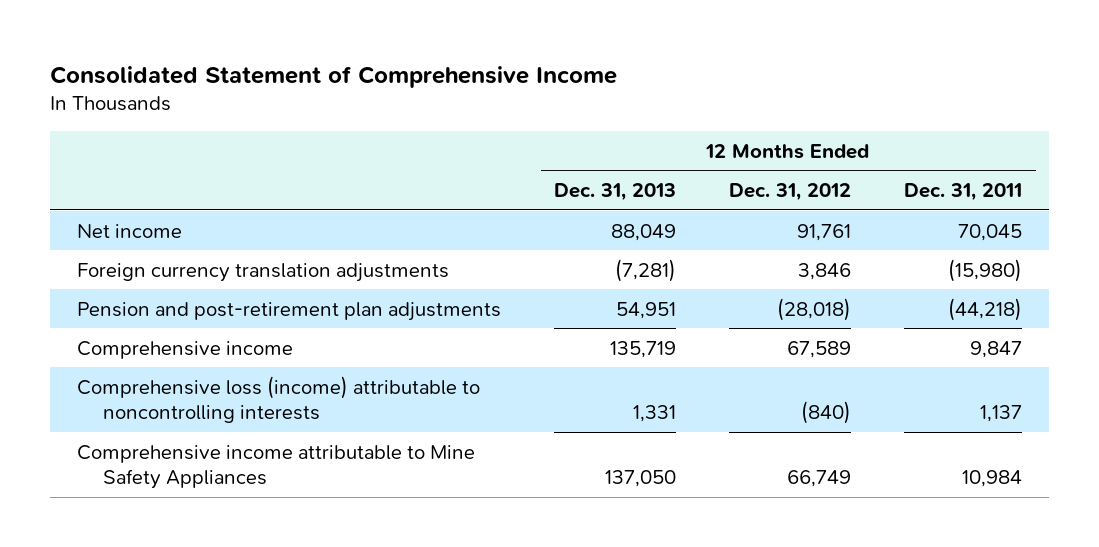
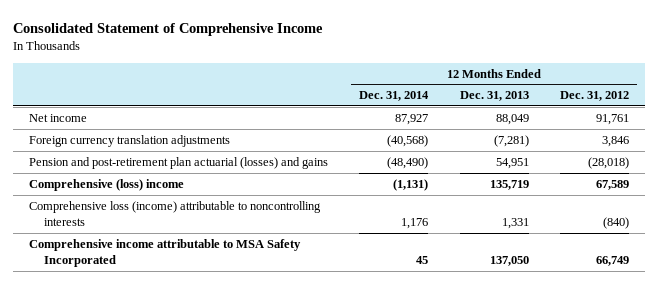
[904,183,1023,202] Dec. 31, 2011 -> none
none -> [359,91,430,102] Dec. 31, 2014
[77,301,502,321] Pension and post-retirement plan adjustments -> [28,156,328,169] Pension and post-retirement plan actuarial (losses) and gains
[77,340,294,359] Comprehensive income -> [28,178,184,191] Comprehensive (loss) income
[77,444,476,490] Comprehensive income attributable to Mine Safety Appliances -> [28,238,301,268] Comprehensive income attributable to MSA Safety Incorporated

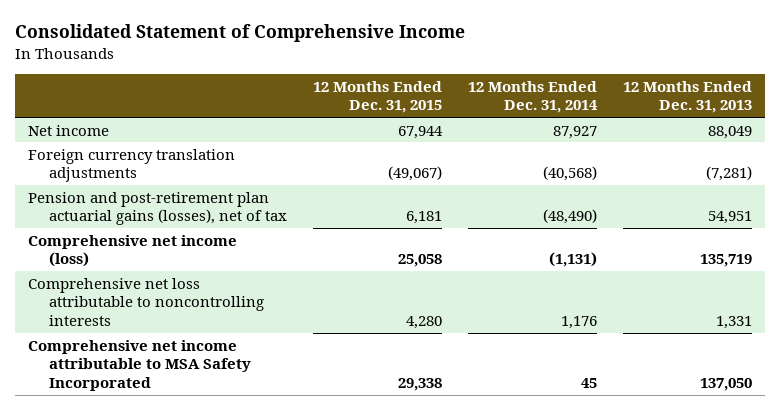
[560,91,630,102] Dec. 31, 2012 -> none
none -> [312,80,442,114] 12 Months Ended Dec. 31, 2015
[28,156,328,169] Pension and post-retirement plan actuarial (losses) and gains -> [27,191,287,226] Pension and post-retirement plan actuarial gains (losses), net of tax
[28,178,184,191] Comprehensive (loss) income -> [27,234,237,268] Comprehensive net income (loss)
[28,200,321,227] Comprehensive loss (income) attributable to noncontrolling interests -> [27,277,264,327] Comprehensive net loss attributable to noncontrolling interests
[28,238,301,268] Comprehensive income attributable to MSA Safety Incorporated -> [27,339,251,392] Comprehensive net income attributable to MSA Safety Incorporated

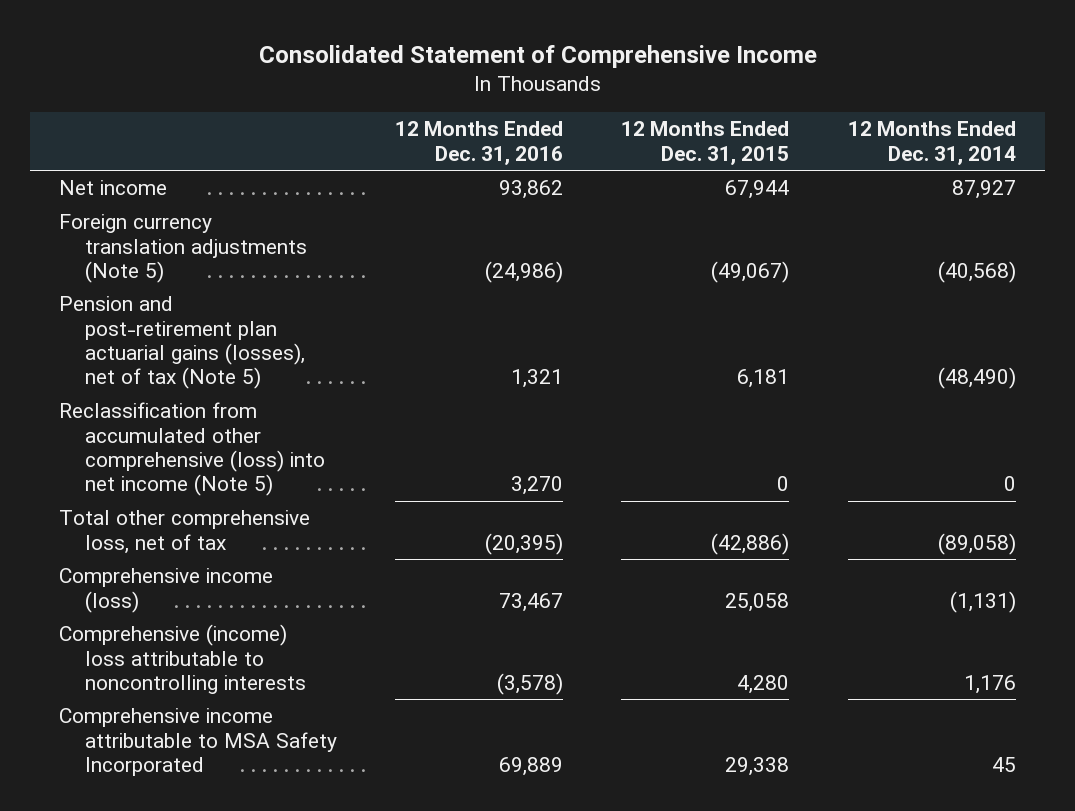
[622,80,752,114] 12 Months Ended Dec. 31, 2013 -> none
none -> [395,121,564,165] 12 Months Ended Dec. 31, 2016
[27,148,235,183] Foreign currency translation adjustments -> [59,214,307,284] Foreign currency translation adjustments (Note 5)
[27,191,287,226] Pension and post-retirement plan actuarial gains (losses), net of tax -> [59,296,305,390] Pension and post-retirement plan actuarial gains (losses), net of tax (Note 5)
none -> [59,402,325,497] Reclassification from accumulated other comprehensive (loss) into net income (Note 5)
none -> [59,510,311,554] Total other comprehensive loss, net of tax
[27,234,237,268] Comprehensive net income (loss) -> [59,568,274,613] Comprehensive income (loss)
[27,277,264,327] Comprehensive net loss attributable to noncontrolling interests -> [59,624,306,695] Comprehensive (income) loss attributable to noncontrolling interests
[27,339,251,392] Comprehensive net income attributable to MSA Safety Incorporated -> [59,708,337,777] Comprehensive income attributable to MSA Safety Incorporated

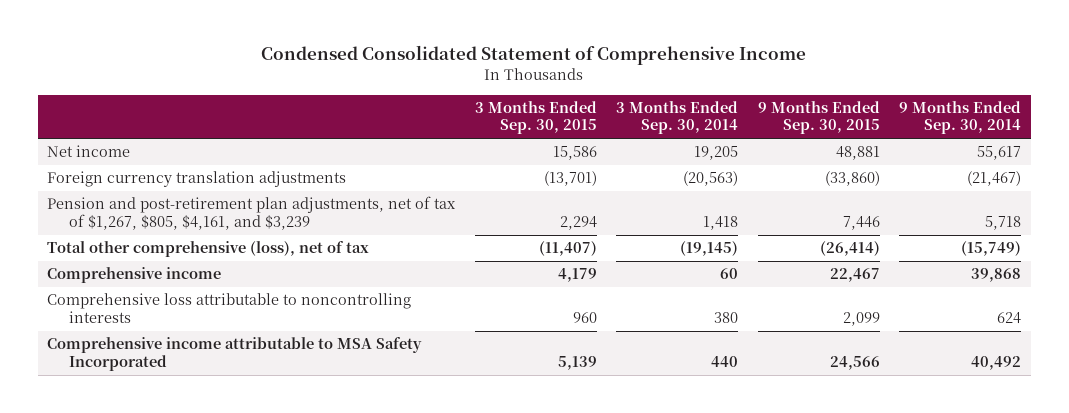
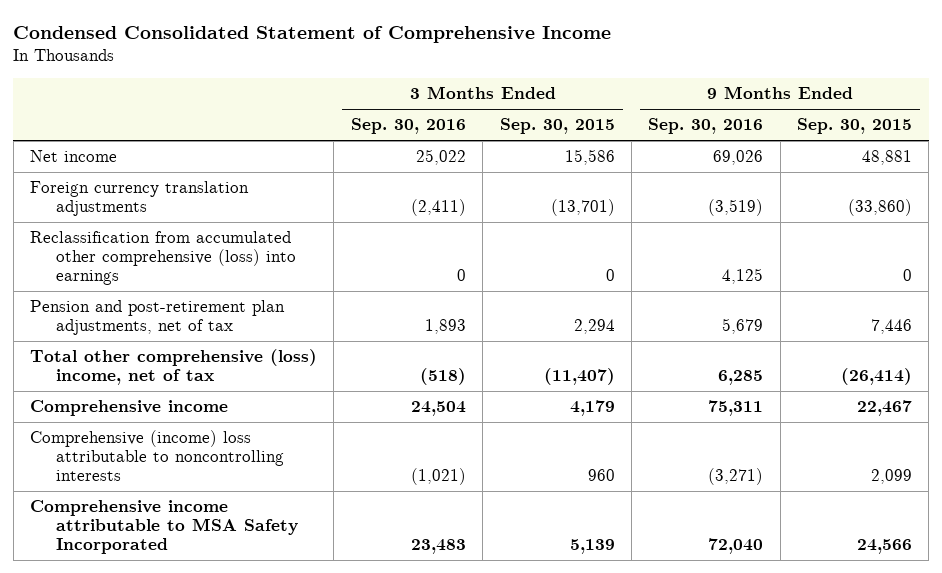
[616,100,739,135] 3 Months Ended Sep. 30, 2014 -> none
[899,100,1022,135] 9 Months Ended Sep. 30, 2014 -> none
none -> [350,118,466,135] Sep. 30, 2016
none -> [648,118,764,135] Sep. 30, 2016
none -> [30,231,297,286] Reclassification from accumulated other comprehensive (loss) into earnings
[47,196,457,230] Pension and post-retirement plan adjustments, net of tax of $1,267, $805, $4,161, and $3,239 -> [30,300,286,336] Pension and post-retirement plan adjustments, net of tax
[47,241,370,258] Total other comprehensive (loss), net of tax -> [30,349,318,386] Total other comprehensive (loss) income, net of tax
[47,293,412,323] Comprehensive loss attributable to noncontrolling interests -> [30,430,285,482] Comprehensive (income) loss attributable to noncontrolling interests

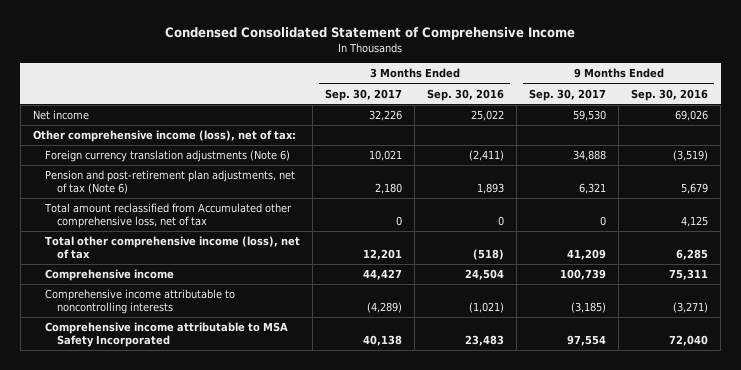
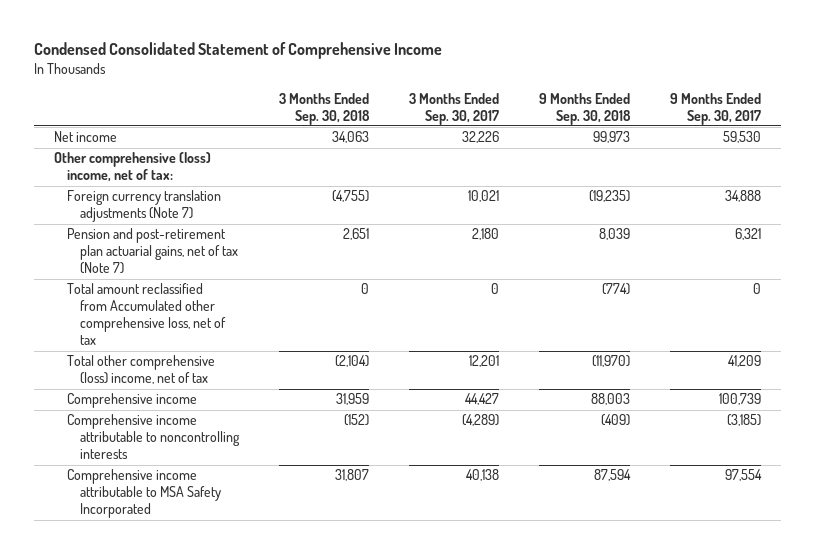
[427,88,505,101] Sep. 30, 2016 -> none
[631,88,709,101] Sep. 30, 2016 -> none
none -> [279,92,371,125] 3 Months Ended Sep. 30, 2018
none -> [538,92,631,125] 9 Months Ended Sep. 30, 2018
[32,130,296,143] Other comprehensive income (loss), net of tax: -> [53,152,211,183] Other comprehensive (loss) income, net of tax:
[45,150,291,163] Foreign currency translation adjustments (Note 6) -> [67,190,222,223] Foreign currency translation adjustments (Note 7)
[45,170,296,195] Pension and post-retirement plan adjustments, net of tax (Note 6) -> [67,228,239,275] Pension and post-retirement plan actuarial gains, net of tax (Note 7)
[45,236,301,260] Total other comprehensive income (loss), net of tax -> [67,355,216,385] Total other comprehensive (loss) income, net of tax

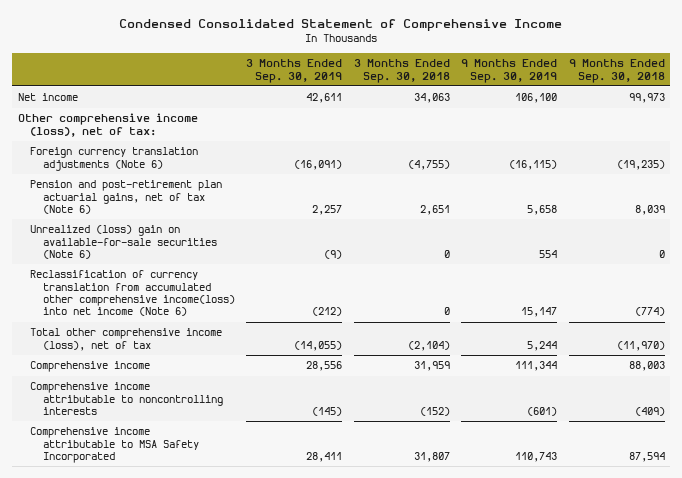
[409,92,500,125] 3 Months Ended Sep. 30, 2017 -> none
[669,92,761,125] 9 Months Ended Sep. 30, 2017 -> none
none -> [246,59,343,83] 3 Months Ended Sep. 30, 2019
none -> [461,59,558,83] 9 Months Ended Sep. 30, 2019
[53,152,211,183] Other comprehensive (loss) income, net of tax: -> [17,113,198,137] Other comprehensive income (loss), net of tax:
[67,190,222,223] Foreign currency translation adjustments (Note 7) -> [30,147,199,171] Foreign currency translation adjustments (Note 6)
[67,228,239,275] Pension and post-retirement plan actuarial gains, net of tax (Note 7) -> [30,180,223,215] Pension and post-retirement plan actuarial gains, net of tax (Note 6)
none -> [30,225,217,260] Unrealized (loss) gain on available-for-sale securities (Note 6)
[67,283,227,346] Total amount reclassified from Accumulated other comprehensive loss, net of tax -> [30,270,235,317] Reclassification of currency translation from accumulated other comprehensive income(loss) into net income (Note 6)
[67,355,216,385] Total other comprehensive (loss) income, net of tax -> [30,328,223,351] Total other comprehensive income (loss), net of tax

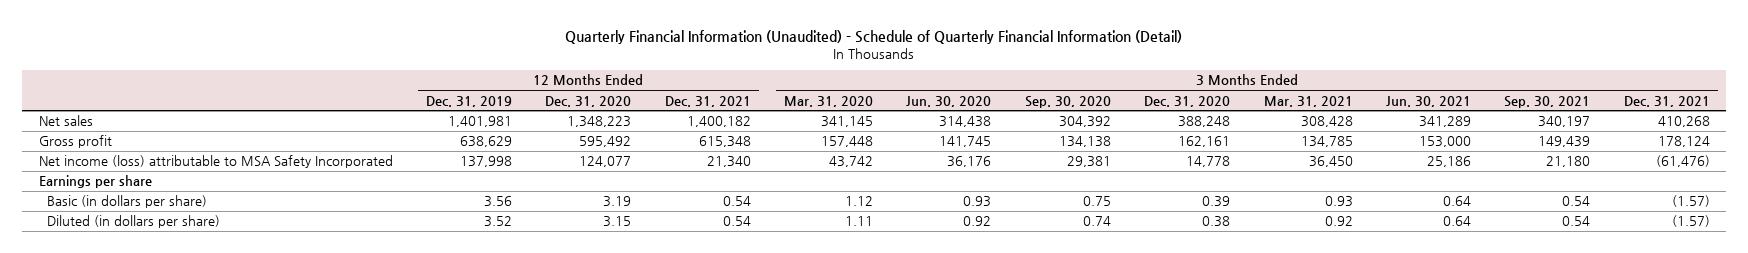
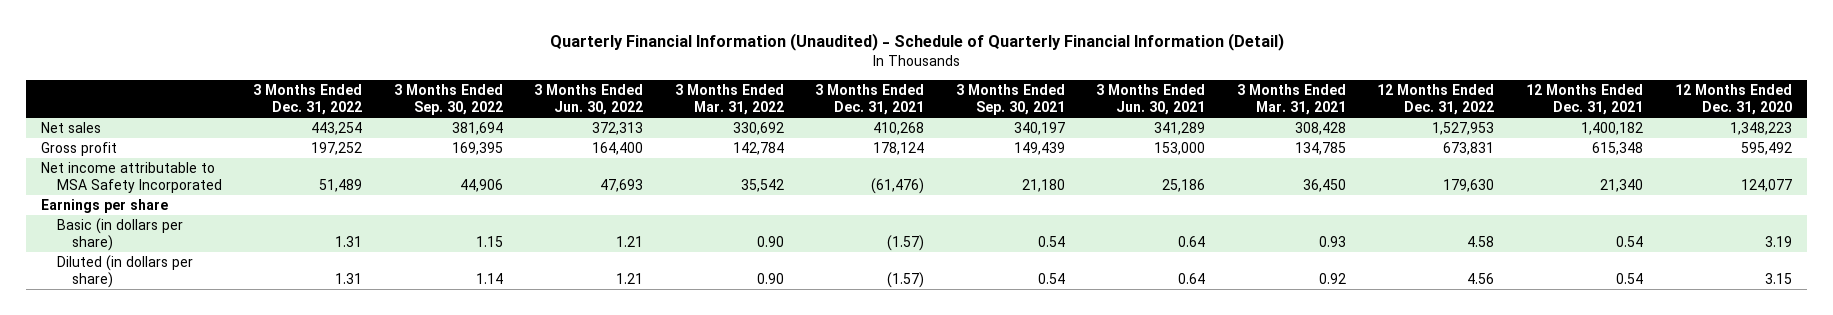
[425,95,512,107] Dec. 31, 2019 -> none
[784,95,874,107] Mar. 31, 2020 -> none
[906,95,992,107] Jun. 30, 2020 -> none
[1024,95,1111,108] Sep. 30, 2020 -> none
[1144,95,1231,107] Dec. 31, 2020 -> none
none -> [253,84,363,115] 3 Months Ended Dec. 31, 2022
none -> [393,84,503,115] 3 Months Ended Sep. 30, 2022
none -> [534,84,644,115] 3 Months Ended Jun. 30, 2022
none -> [674,84,784,115] 3 Months Ended Mar. 31, 2022
none -> [1377,84,1495,115] 12 Months Ended Dec. 31, 2022
[38,155,393,169] Net income (loss) attributable to MSA Safety Incorporated -> [41,162,222,193] Net income attributable to MSA Safety Incorporated

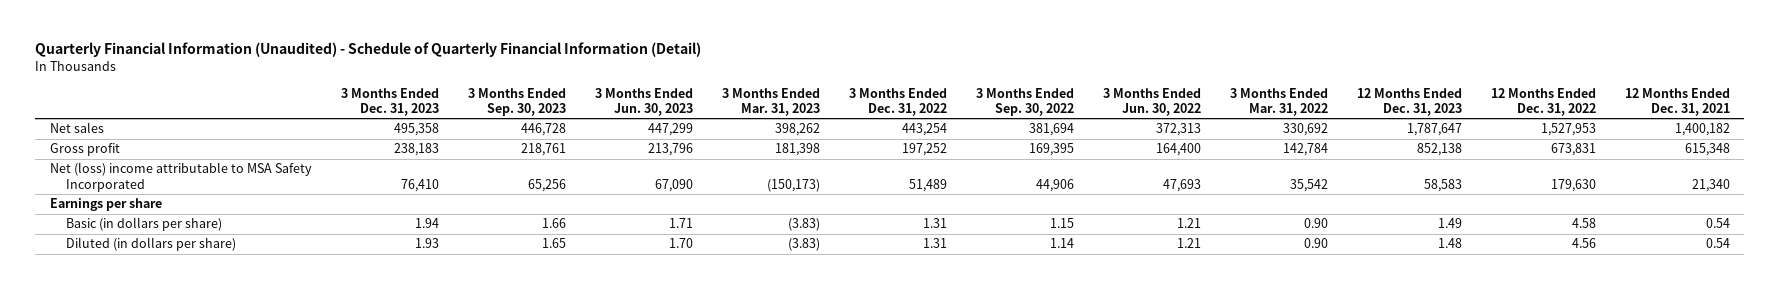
[815,84,925,115] 3 Months Ended Dec. 31, 2021 -> none
[955,84,1065,115] 3 Months Ended Sep. 30, 2021 -> none
[1096,84,1206,115] 3 Months Ended Jun. 30, 2021 -> none
[1236,84,1346,115] 3 Months Ended Mar. 31, 2021 -> none
[1674,84,1792,115] 12 Months Ended Dec. 31, 2020 -> none
none -> [340,87,439,116] 3 Months Ended Dec. 31, 2023
none -> [467,87,566,116] 3 Months Ended Sep. 30, 2023
none -> [594,87,693,116] 3 Months Ended Jun. 30, 2023
none -> [721,87,820,116] 3 Months Ended Mar. 31, 2023
none -> [1356,87,1462,116] 12 Months Ended Dec. 31, 2023
[41,162,222,193] Net income attributable to MSA Safety Incorporated -> [49,162,312,192] Net (loss) income attributable to MSA Safety Incorporated

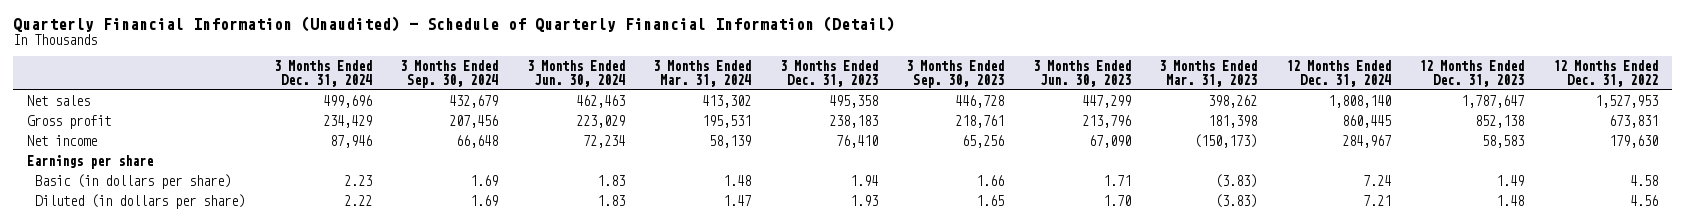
[848,87,947,116] 3 Months Ended Dec. 31, 2022 -> none
[975,87,1074,116] 3 Months Ended Sep. 30, 2022 -> none
[1102,87,1201,116] 3 Months Ended Jun. 30, 2022 -> none
[1229,87,1328,116] 3 Months Ended Mar. 31, 2022 -> none
[1624,87,1730,116] 12 Months Ended Dec. 31, 2021 -> none
none -> [273,60,372,88] 3 Months Ended Dec. 31, 2024
none -> [400,60,499,89] 3 Months Ended Sep. 30, 2024
none -> [526,60,625,88] 3 Months Ended Jun. 30, 2024
none -> [653,60,752,88] 3 Months Ended Mar. 31, 2024
none -> [1285,60,1391,88] 12 Months Ended Dec. 31, 2024
[49,162,312,192] Net (loss) income attributable to MSA Safety Incorporated -> [26,134,97,146] Net income

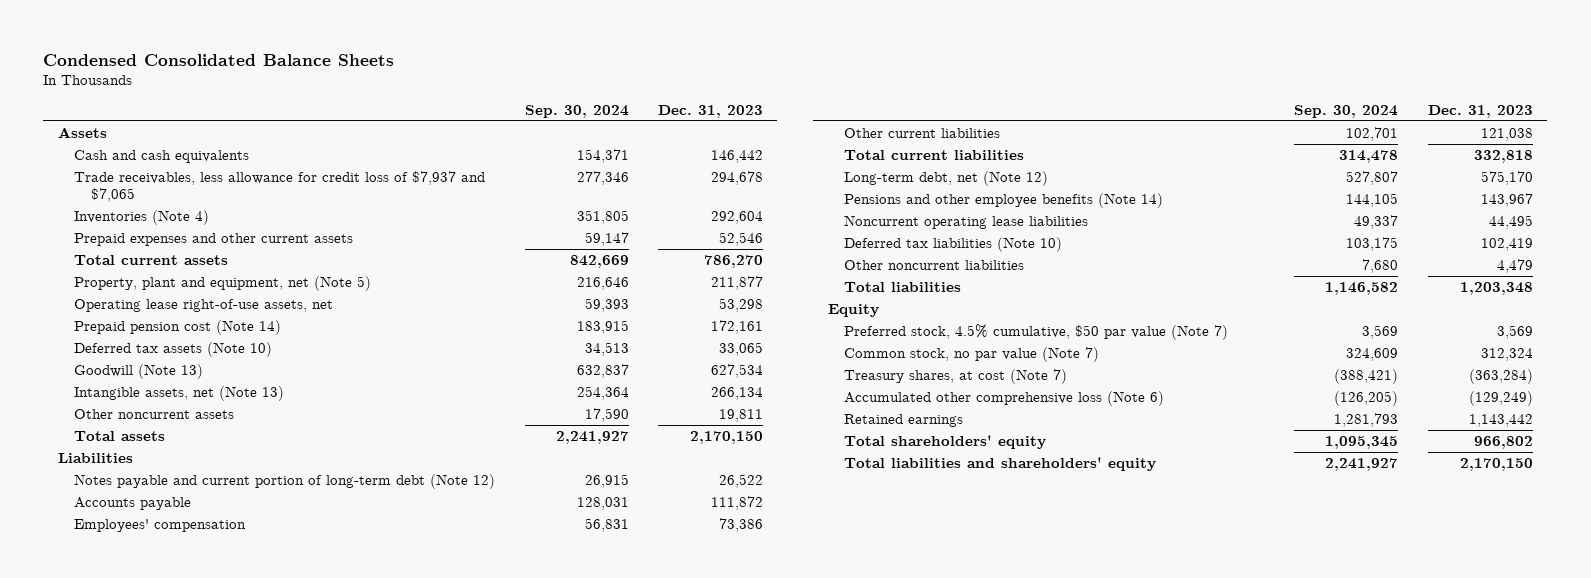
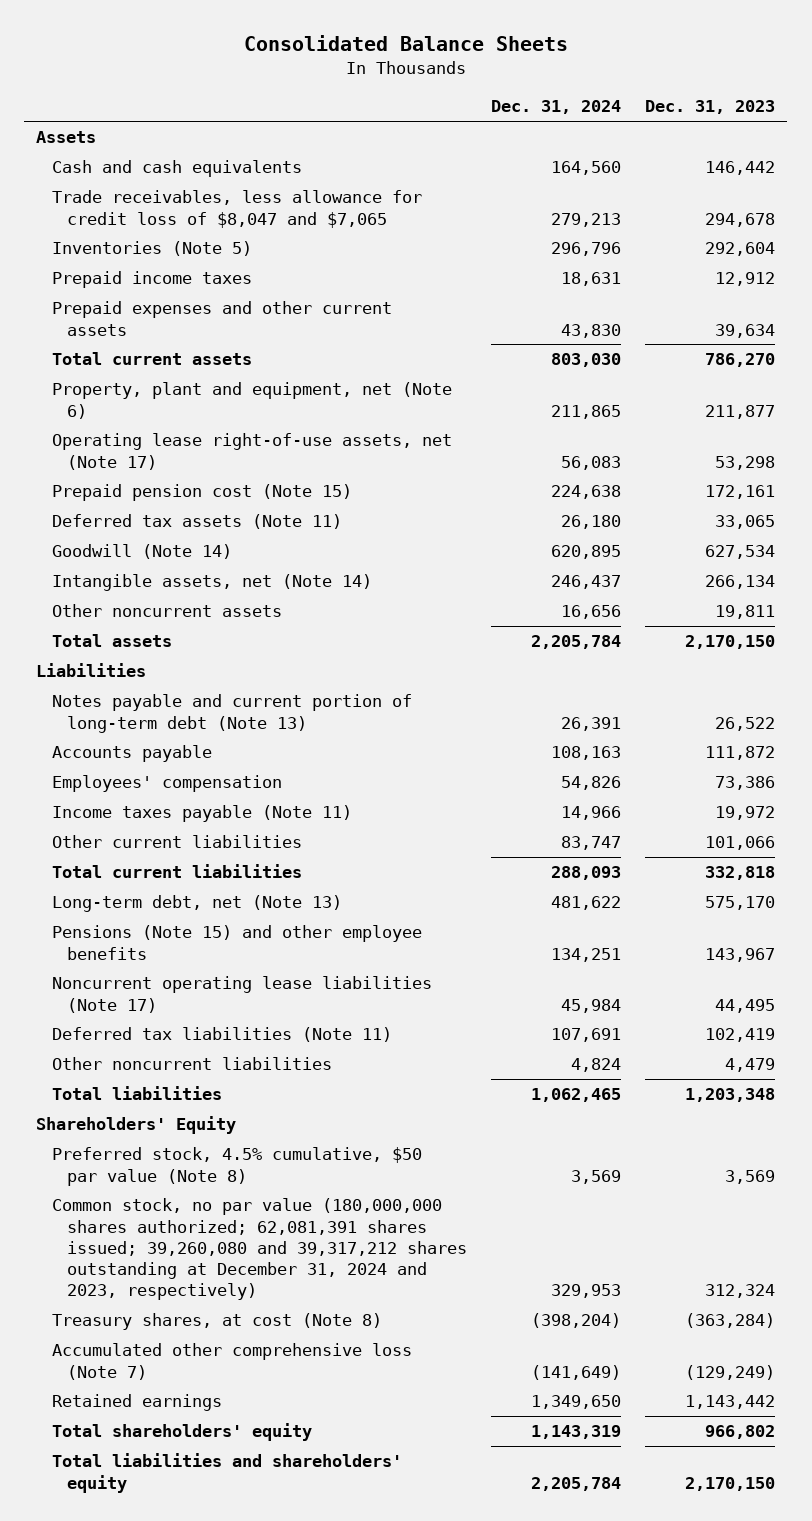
[43,53,395,66] Condensed Consolidated Balance Sheets -> [243,34,568,51] Consolidated Balance Sheets
[524,104,629,118] Sep. 30, 2024 -> none
none -> [491,100,622,115] Dec. 31, 2024
[74,170,486,203] Trade receivables, less allowance for credit loss of $7,937 and $7,065 -> [51,190,422,228] Trade receivables, less allowance for credit loss of $8,047 and $7,065
[74,209,210,225] Inventories (Note 4) -> [51,241,252,257] Inventories (Note 5)
none -> [51,271,252,289] Prepaid income taxes
[718,231,763,246] 52,546 -> [715,323,776,338] 39,634
[74,275,372,291] Property, plant and equipment, net (Note 5) -> [51,382,452,419] Property, plant and equipment, net (Note 6)
[74,298,334,312] Operating lease right-of-use assets, net -> [51,433,452,470] Operating lease right-of-use assets, net (Note 17)
[74,319,282,335] Prepaid pension cost (Note 14) -> [51,484,352,502] Prepaid pension cost (Note 15)
[74,341,273,357] Deferred tax assets (Note 10) -> [51,514,342,530] Deferred tax assets (Note 11)
[74,363,204,379] Goodwill (Note 13) -> [51,544,232,560] Goodwill (Note 14)
[74,385,285,401] Intangible assets, net (Note 13) -> [51,574,372,592] Intangible assets, net (Note 14)
[74,473,496,489] Notes payable and current portion of long-term debt (Note 12) -> [51,694,412,733] Notes payable and current portion of long-term debt (Note 13)
none -> [51,805,352,823] Income taxes payable (Note 11)
[1480,127,1533,141] 121,038 -> [705,836,776,851] 101,066
[844,170,1049,186] Long-term debt, net (Note 12) -> [51,895,342,913] Long-term debt, net (Note 13)
[844,192,1164,208] Pensions and other employee benefits (Note 14) -> [51,925,422,960] Pensions (Note 15) and other employee benefits
[844,214,1089,229] Noncurrent operating lease liabilities -> [51,976,432,1013] Noncurrent operating lease liabilities (Note 17)
[844,236,1063,252] Deferred tax liabilities (Note 10) -> [51,1027,392,1043] Deferred tax liabilities (Note 11)
[827,303,879,317] Equity -> [36,1116,237,1135] Shareholders' Equity
[844,323,1229,340] Preferred stock, 4.5% cumulative, $50 par value (Note 7) -> [51,1147,422,1186] Preferred stock, 4.5% cumulative, $50 par value (Note 8)
[844,346,1100,362] Common stock, no par value (Note 7) -> [51,1198,468,1301] Common stock, no par value (180,000,000 shares authorized; 62,081,391 shares issued; 39,260,080 and 39,317,212 shares outstanding at December 31, 2024 and 2023, respectively)
[844,368,1068,384] Treasury shares, at cost (Note 7) -> [51,1313,382,1331] Treasury shares, at cost (Note 8)
[844,390,1165,406] Accumulated other comprehensive loss (Note 6) -> [51,1343,412,1380] Accumulated other comprehensive loss (Note 7)

